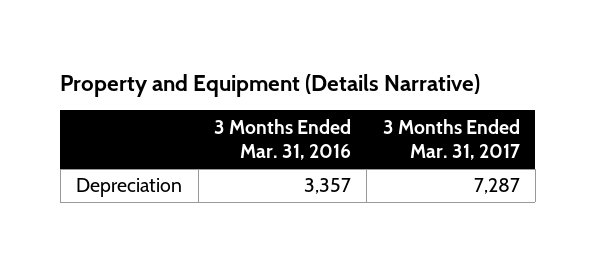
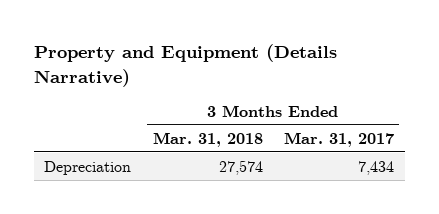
[213,118,351,161] 3 Months Ended Mar. 31, 2016 -> none
none -> [152,131,263,147] Mar. 31, 2018
[473,178,520,195] 7,287 -> [358,160,395,175] 7,434

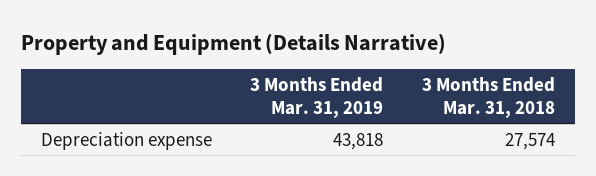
[284,131,395,147] Mar. 31, 2017 -> none
none -> [250,77,384,118] 3 Months Ended Mar. 31, 2019
[44,160,132,175] Depreciation -> [40,131,212,150] Depreciation expense

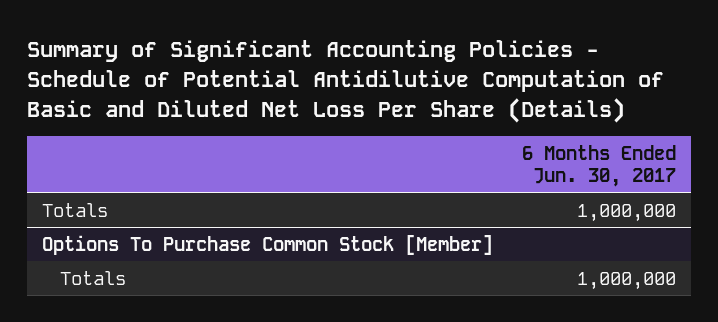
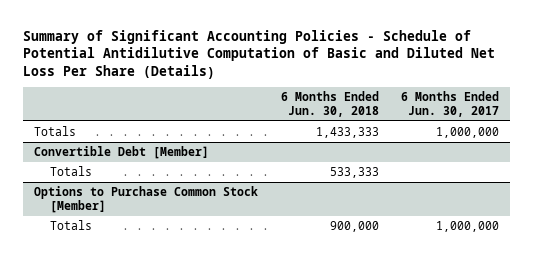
none -> [280,90,379,117] 6 Months Ended Jun. 30, 2018
none -> [34,146,210,160] Convertible Debt [Member]
none -> [50,166,93,177] Totals
[42,234,494,255] Options To Purchase Common Stock [Member] -> [34,186,259,214] Options to Purchase Common Stock [Member]

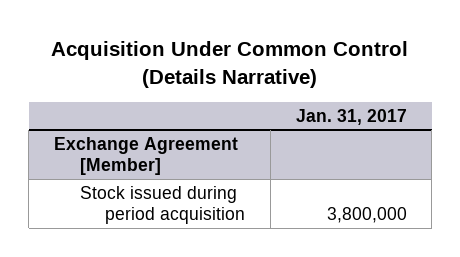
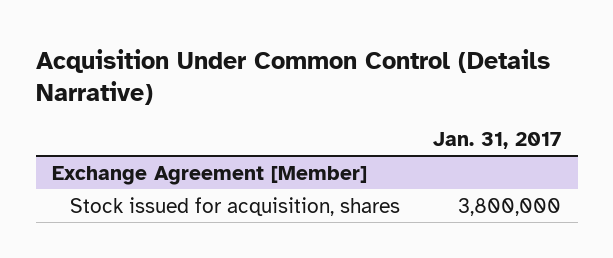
[79,186,246,224] Stock issued during period acquisition -> [69,196,400,216] Stock issued for acquisition, shares

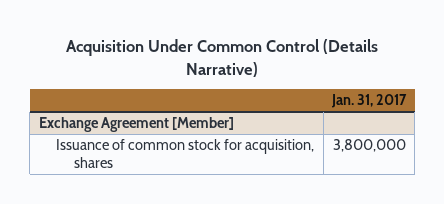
[69,196,400,216] Stock issued for acquisition, shares -> [56,139,315,168] Issuance of common stock for acquisition, shares

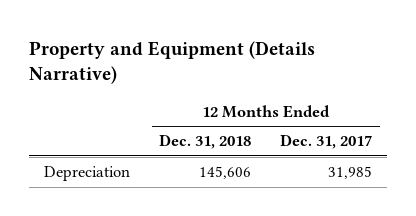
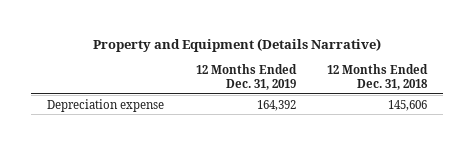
[280,134,373,150] Dec. 31, 2017 -> none
none -> [195,64,297,91] 12 Months Ended Dec. 31, 2019
[43,166,130,182] Depreciation -> [47,98,165,112] Depreciation expense

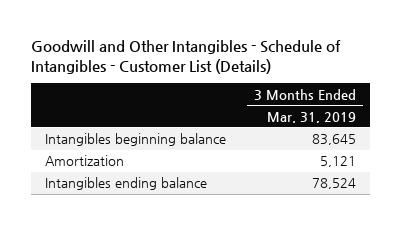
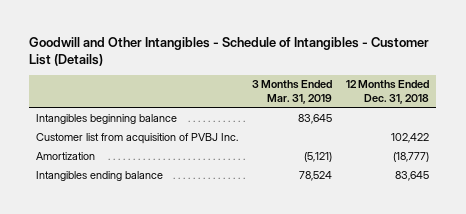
none -> [346,80,430,105] 12 Months Ended Dec. 31, 2018
none -> [36,133,239,145] Customer list from acquisition of PVBJ Inc.
[319,156,356,168] 5,121 -> [304,152,333,163] (5,121)

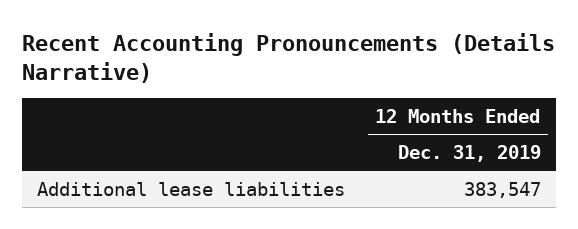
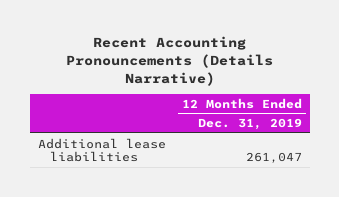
[463,181,541,198] 383,547 -> [245,152,302,164] 261,047

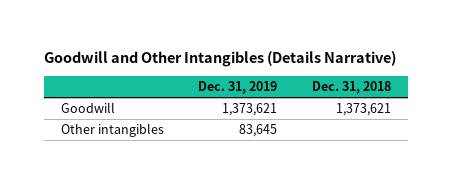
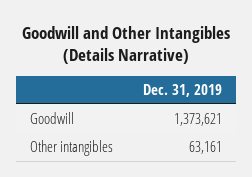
[311,81,391,95] Dec. 31, 2018 -> none
[239,124,278,138] 83,645 -> [188,141,222,155] 63,161

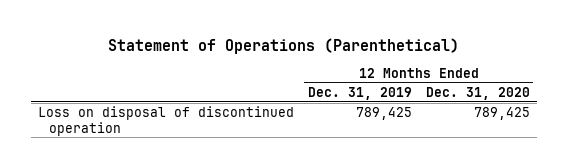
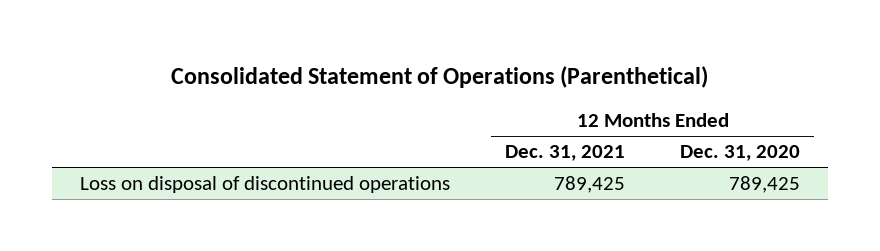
[107,37,459,54] Statement of Operations (Parenthetical) -> [170,66,708,89] Consolidated Statement of Operations (Parenthetical)
[307,86,412,100] Dec. 31, 2019 -> none
none -> [504,145,625,162] Dec. 31, 2021
[38,106,295,136] Loss on disposal of discontinued operation -> [79,176,450,194] Loss on disposal of discontinued operations

